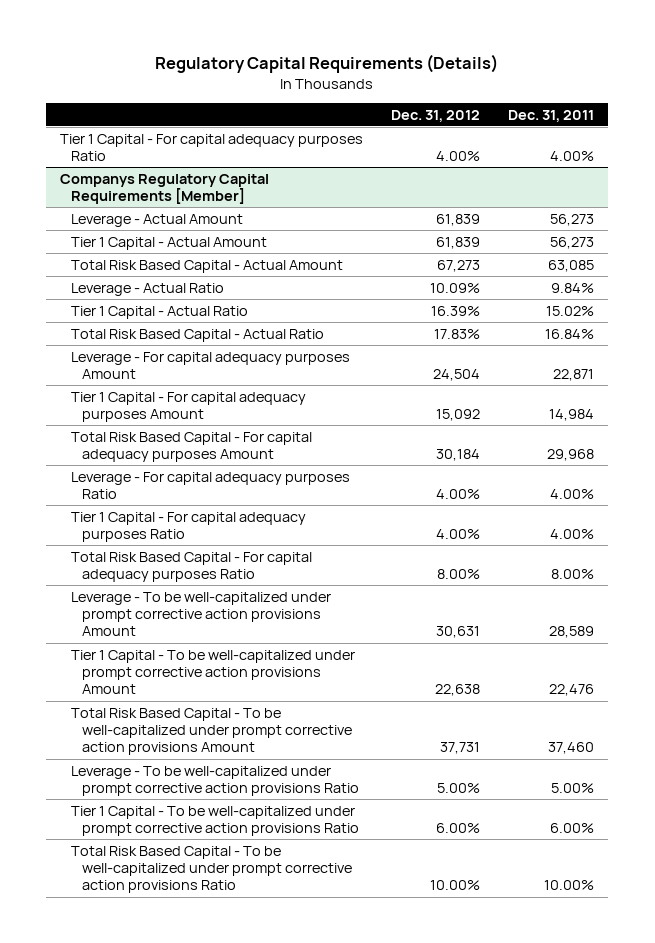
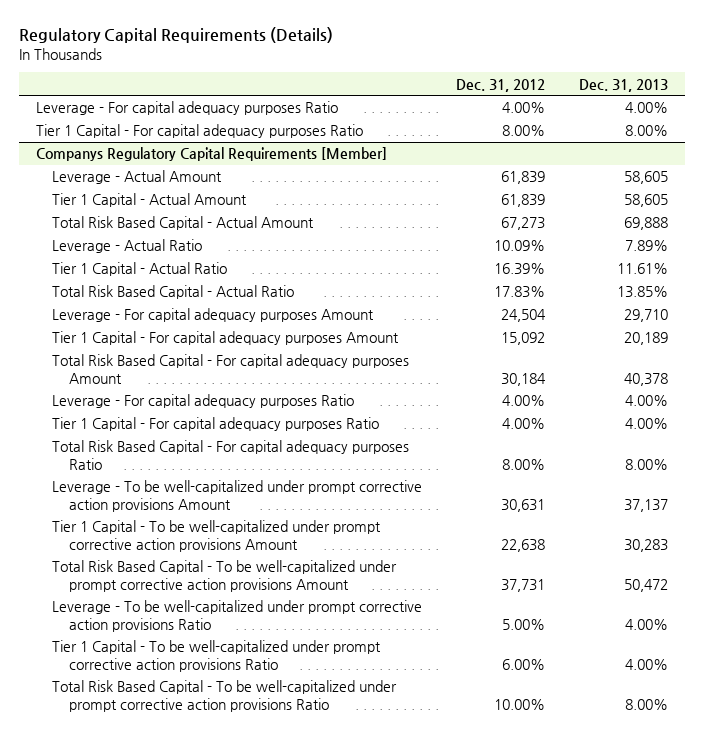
[508,109,595,122] Dec. 31, 2011 -> none
none -> [579,78,669,92] Dec. 31, 2013
none -> [35,101,338,116] Leverage - For capital adequacy purposes Ratio
[436,151,481,162] 4.00% -> [502,125,546,137] 8.00%

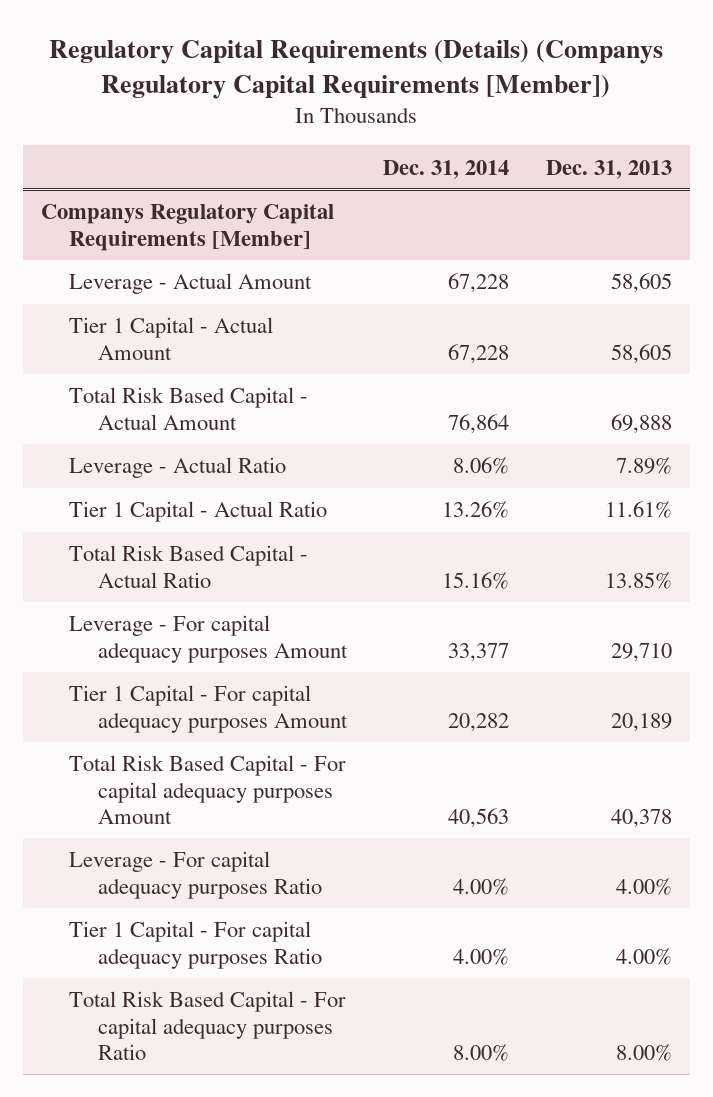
[18,27,333,44] Regulatory Capital Requirements (Details) -> [49,39,664,99] Regulatory Capital Requirements (Details) (Companys Regulatory Capital Requirements [Member])
[456,78,546,92] Dec. 31, 2012 -> none
none -> [383,159,510,179] Dec. 31, 2014
[35,101,338,116] Leverage - For capital adequacy purposes Ratio -> none
[35,124,363,139] Tier 1 Capital - For capital adequacy purposes Ratio -> none
[52,480,423,512] Leverage - To be well-capitalized under prompt corrective action provisions Amount -> none
[52,520,382,552] Tier 1 Capital - To be well-capitalized under prompt corrective action provisions Amount -> none
[52,560,398,592] Total Risk Based Capital - To be well-capitalized under prompt corrective action provisions Amount -> none
[52,600,423,632] Leverage - To be well-capitalized under prompt corrective action provisions Ratio -> none
[52,640,382,672] Tier 1 Capital - To be well-capitalized under prompt corrective action provisions Ratio -> none
[52,680,398,712] Total Risk Based Capital - To be well-capitalized under prompt corrective action provisions Ratio -> none

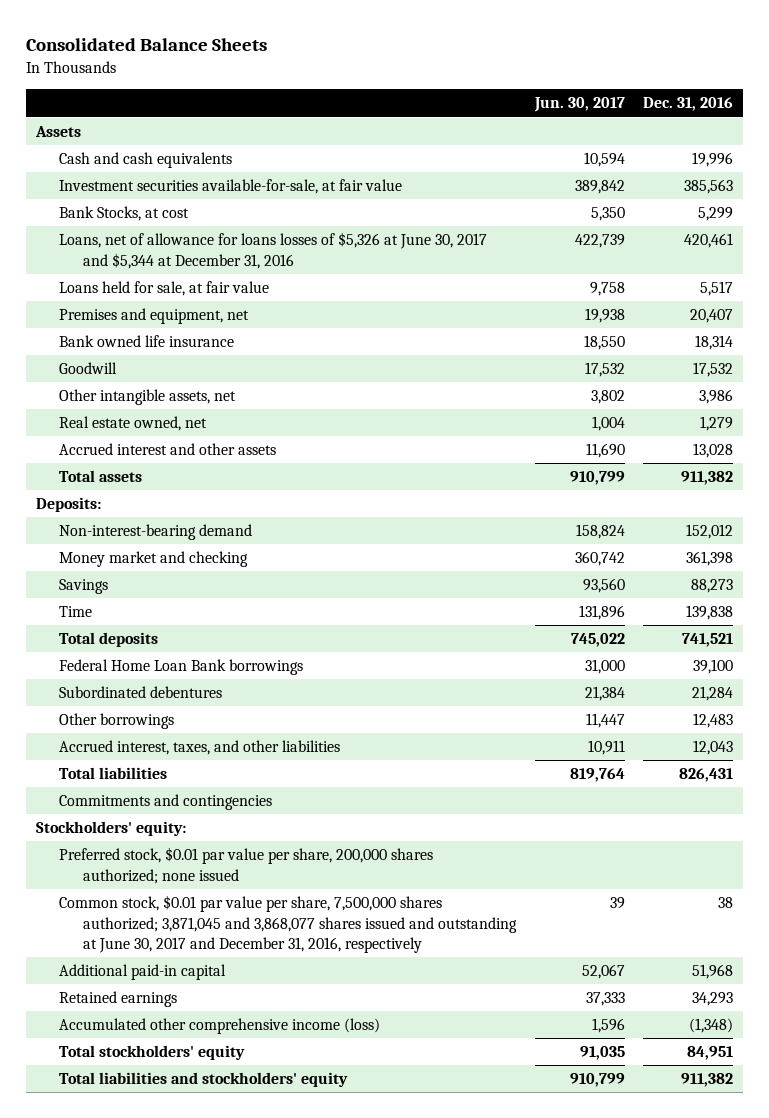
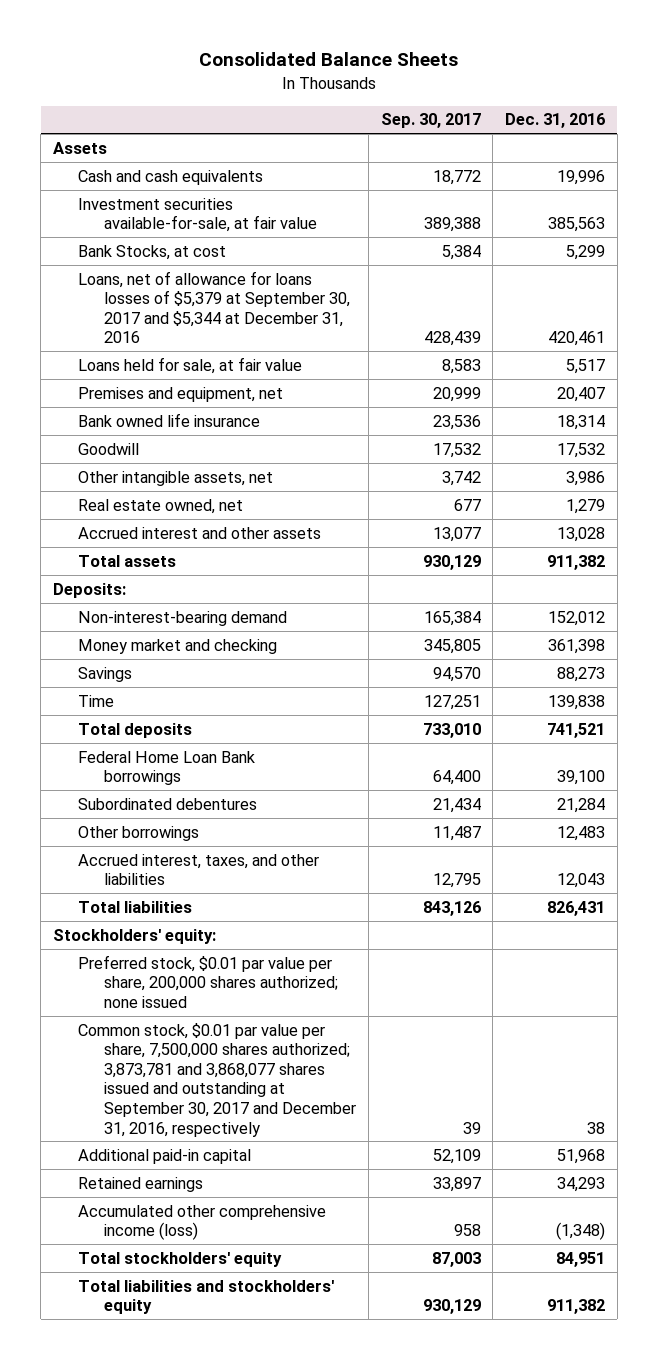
[533,97,625,113] Jun. 30, 2017 -> none
none -> [380,113,481,129] Sep. 30, 2017
[59,232,488,269] Loans, net of allowance for loans losses of $5,326 at June 30, 2017 and $5,344 at December 31, 2016 -> [78,270,350,344] Loans, net of allowance for loans losses of $5,379 at September 30, 2017 and $5,344 at December 31, 2016
[59,794,273,811] Commitments and contingencies -> none
[59,895,517,954] Common stock, $0.01 par value per share, 7,500,000 shares authorized; 3,871,045 and 3,868,077 shares issued and outstanding at June 30, 2017 and December 31, 2016, respectively -> [78,1022,356,1137] Common stock, $0.01 par value per share, 7,500,000 shares authorized; 3,873,781 and 3,868,077 shares issued and outstanding at September 30, 2017 and December 31, 2016, respectively

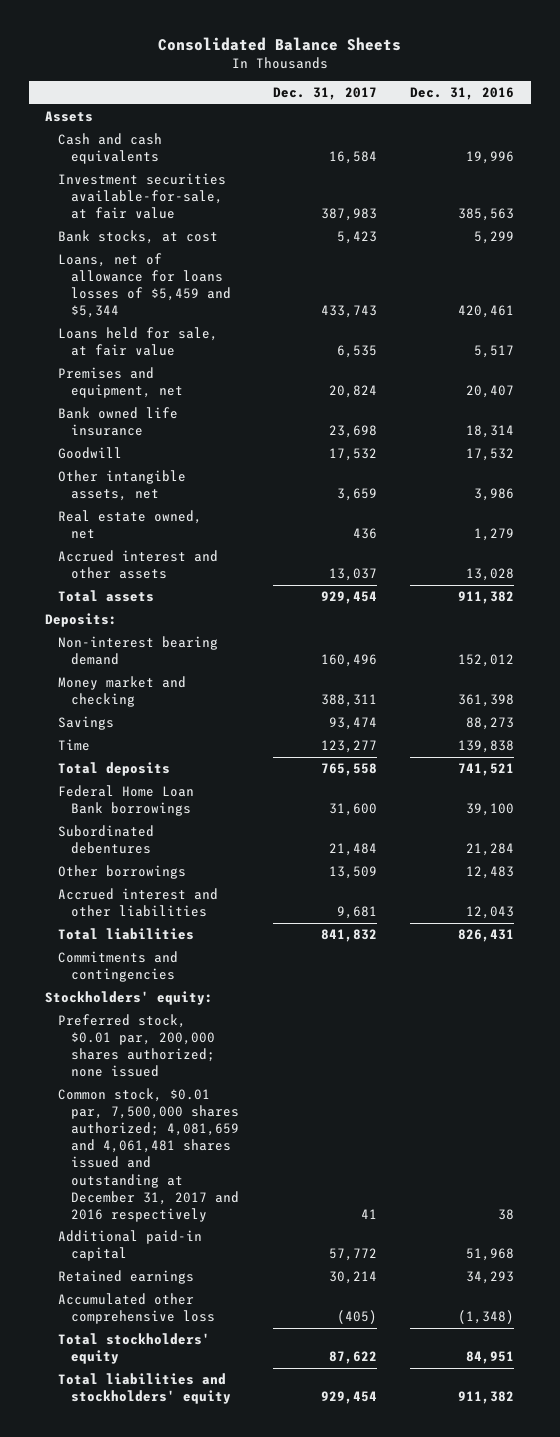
[380,113,481,129] Sep. 30, 2017 -> none
none -> [272,87,377,101] Dec. 31, 2017
[78,244,227,260] Bank Stocks, at cost -> [58,230,219,245] Bank stocks, at cost
[78,270,350,344] Loans, net of allowance for loans losses of $5,379 at September 30, 2017 and $5,344 at December 31, 2016 -> [58,253,232,319] Loans, net of allowance for loans losses of $5,459 and $5,344
[78,610,288,626] Non-interest-bearing demand -> [58,636,219,666] Non-interest bearing demand
[78,853,320,886] Accrued interest, taxes, and other liabilities -> [58,888,219,918] Accrued interest and other liabilities
none -> [58,951,179,983] Commitments and contingencies
[78,954,338,1008] Preferred stock, $0.01 par value per share, 200,000 shares authorized; none issued -> [58,1014,216,1078] Preferred stock, $0.01 par, 200,000 shares authorized; none issued
[78,1022,356,1137] Common stock, $0.01 par value per share, 7,500,000 shares authorized; 3,873,781 and 3,868,077 shares issued and outstanding at September 30, 2017 and December 31, 2016, respectively -> [58,1088,240,1222] Common stock, $0.01 par, 7,500,000 shares authorized; 4,081,659 and 4,061,481 shares issued and outstanding at December 31, 2017 and 2016 respectively
[78,1204,327,1241] Accumulated other comprehensive income (loss) -> [58,1293,216,1325] Accumulated other comprehensive loss

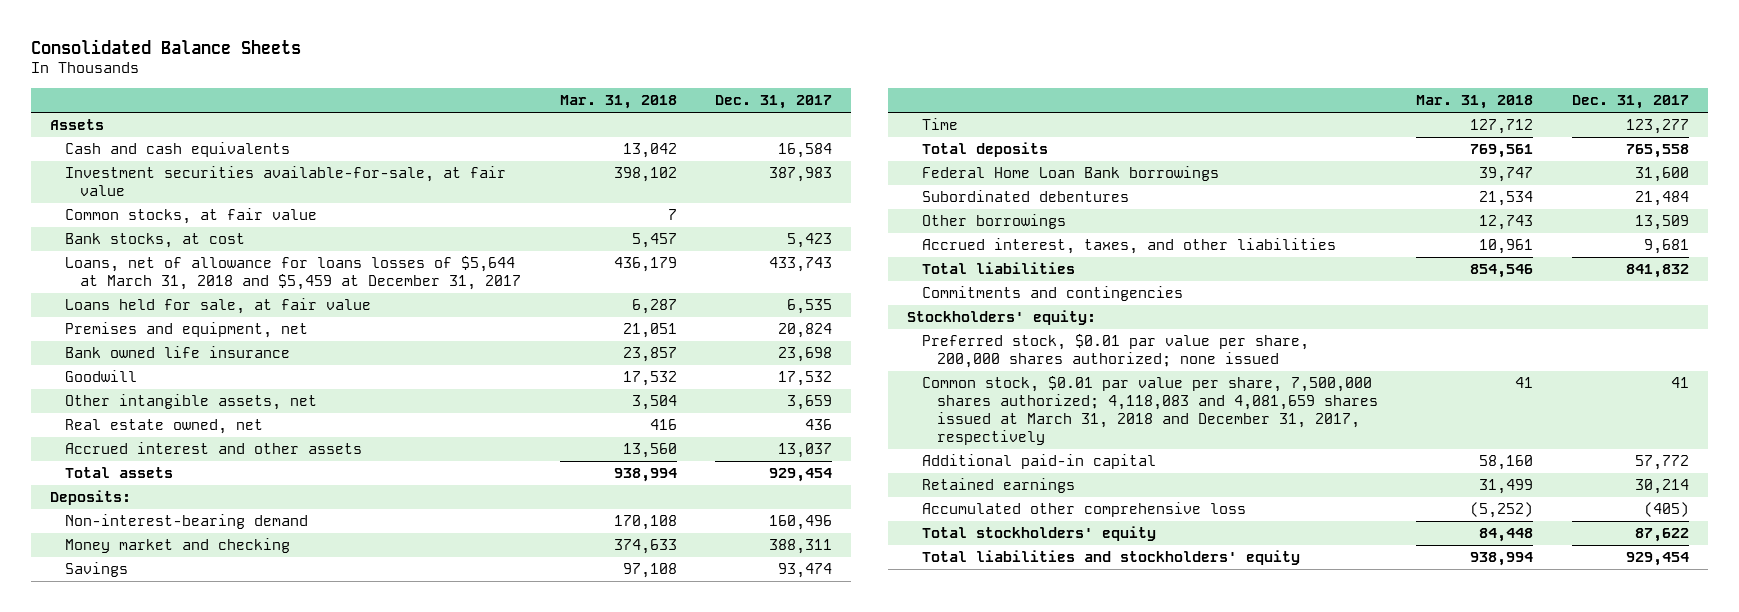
[410,87,515,101] Dec. 31, 2016 -> none
none -> [559,95,677,110] Mar. 31, 2018
none -> [65,208,318,225] Common stocks, at fair value
[58,253,232,319] Loans, net of allowance for loans losses of $5,459 and $5,344 -> [65,256,522,291] Loans, net of allowance for loans losses of $5,644 at March 31, 2018 and $5,459 at December 31, 2017
[58,636,219,666] Non-interest bearing demand -> [65,514,309,530] Non-interest-bearing demand
[58,888,219,918] Accrued interest and other liabilities -> [921,238,1336,255] Accrued interest, taxes, and other liabilities
[58,1014,216,1078] Preferred stock, $0.01 par, 200,000 shares authorized; none issued -> [921,334,1309,369] Preferred stock, $0.01 par value per share, 200,000 shares authorized; none issued
[58,1088,240,1222] Common stock, $0.01 par, 7,500,000 shares authorized; 4,081,659 and 4,061,481 shares issued and outstanding at December 31, 2017 and 2016 respectively -> [921,376,1378,445] Common stock, $0.01 par value per share, 7,500,000 shares authorized; 4,118,083 and 4,081,659 shares issued at March 31, 2018 and December 31, 2017, respectively

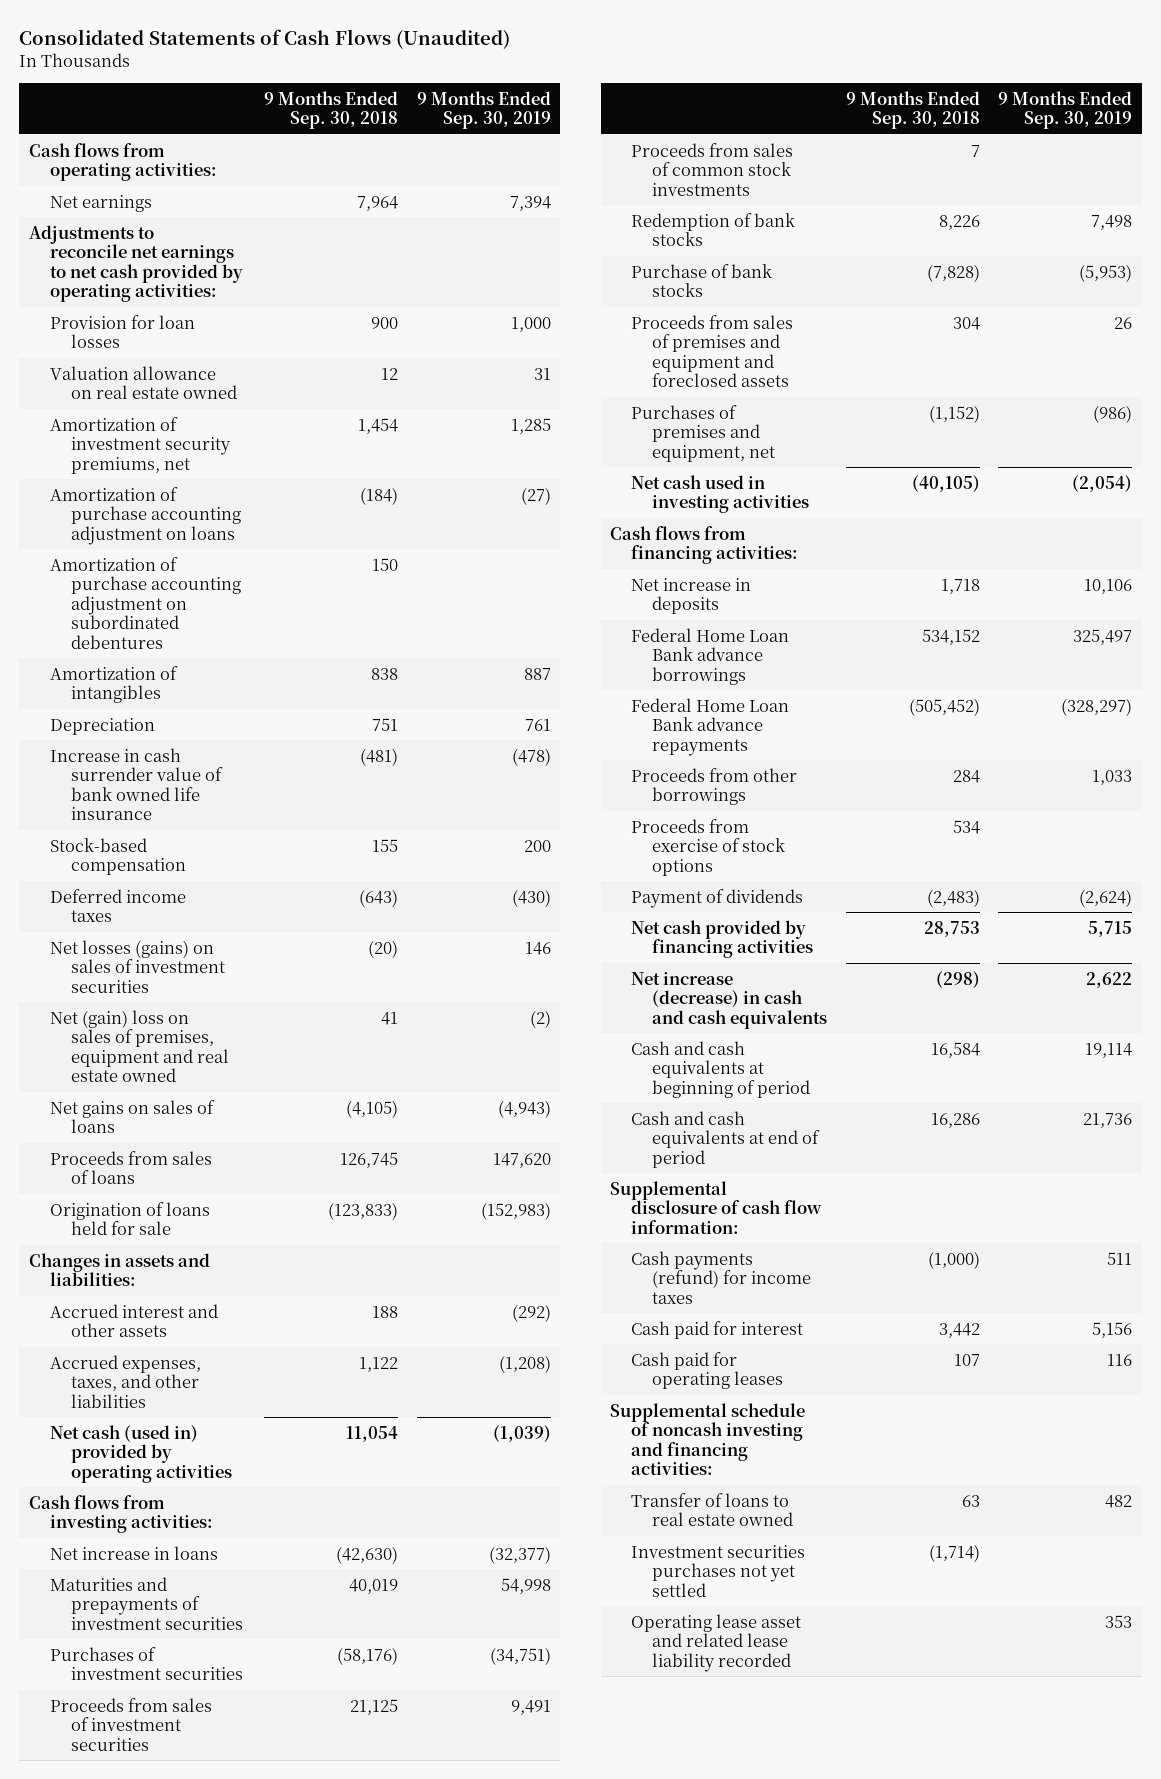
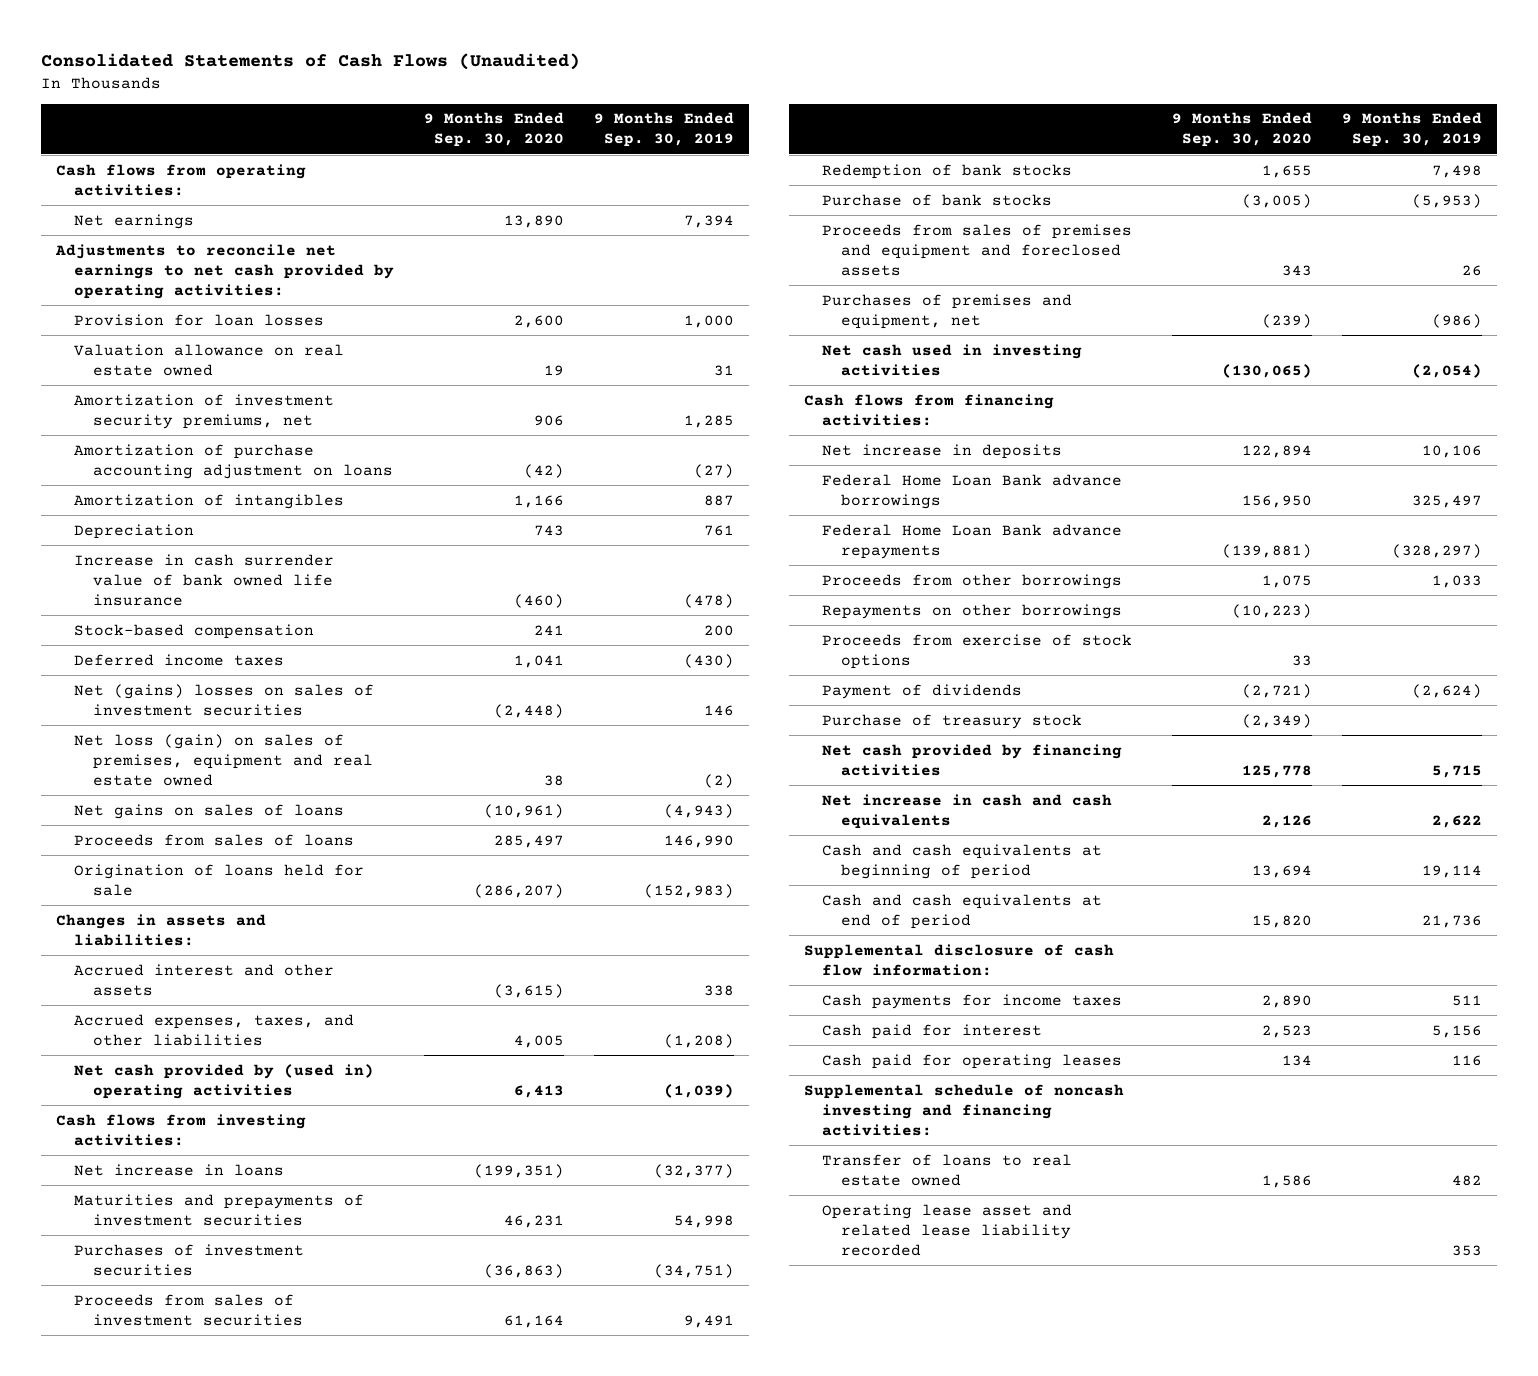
[264,90,399,130] 9 Months Ended Sep. 30, 2018 -> none
none -> [424,112,565,148] 9 Months Ended Sep. 30, 2020
[49,556,241,649] Amortization of purchase accounting adjustment on subordinated debentures -> none
[49,939,225,993] Net losses (gains) on sales of investment securities -> [74,683,375,716] Net (gains) losses on sales of investment securities
[49,1009,229,1083] Net (gain) loss on sales of premises, equipment and real estate owned -> [74,733,373,786] Net loss (gain) on sales of premises, equipment and real estate owned
[492,1152,551,1168] 147,620 -> [664,834,735,848] 146,990
[511,1303,551,1322] (292) -> [704,984,735,996] 338
[49,1424,232,1483] Net cash (used in) provided by operating activities -> [74,1063,375,1099] Net cash provided by (used in) operating activities
[631,142,794,196] Proceeds from sales of common stock investments -> none
none -> [822,603,1123,619] Repayments on other borrowings
none -> [822,713,1083,729] Purchase of treasury stock
[631,971,828,1029] Net increase (decrease) in cash and cash equivalents -> [822,793,1113,829] Net increase in cash and cash equivalents
[631,1250,812,1304] Cash payments (refund) for income taxes -> [822,993,1123,1009] Cash payments for income taxes
[631,1544,806,1597] Investment securities purchases not yet settled -> none

